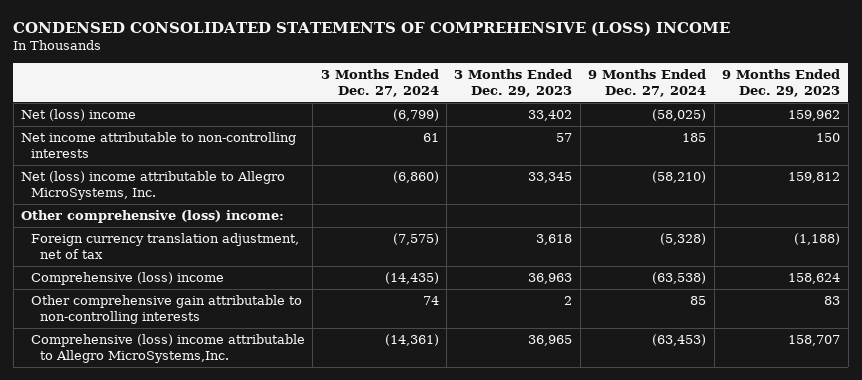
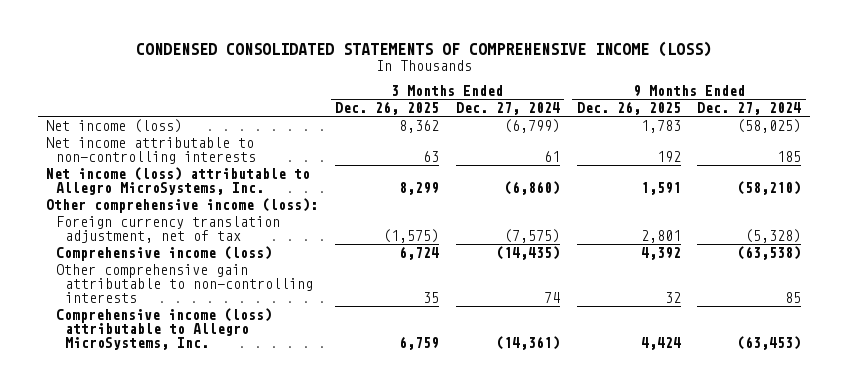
[13,22,731,37] CONDENSED CONSOLIDATED STATEMENTS OF COMPREHENSIVE (LOSS) INCOME -> [135,41,712,58] CONDENSED CONSOLIDATED STATEMENTS OF COMPREHENSIVE INCOME (LOSS)
[454,68,573,98] 3 Months Ended Dec. 29, 2023 -> none
[722,68,841,98] 9 Months Ended Dec. 29, 2023 -> none
none -> [334,101,439,116] Dec. 26, 2025
none -> [576,101,681,116] Dec. 26, 2025
[21,109,137,122] Net (loss) income -> [45,118,182,133] Net income (loss)
[21,171,286,201] Net (loss) income attributable to Allegro MicroSystems, Inc. -> [45,166,310,195] Net income (loss) attributable to Allegro MicroSystems, Inc.
[21,210,285,224] Other comprehensive (loss) income: -> [45,197,318,213] Other comprehensive income (loss):
[30,272,224,286] Comprehensive (loss) income -> [55,245,272,261] Comprehensive income (loss)
[30,334,305,364] Comprehensive (loss) income attributable to Allegro MicroSystems,Inc. -> [55,307,272,351] Comprehensive income (loss) attributable to Allegro MicroSystems, Inc.

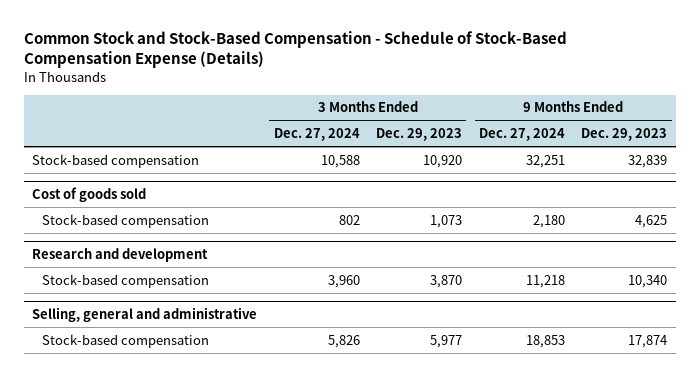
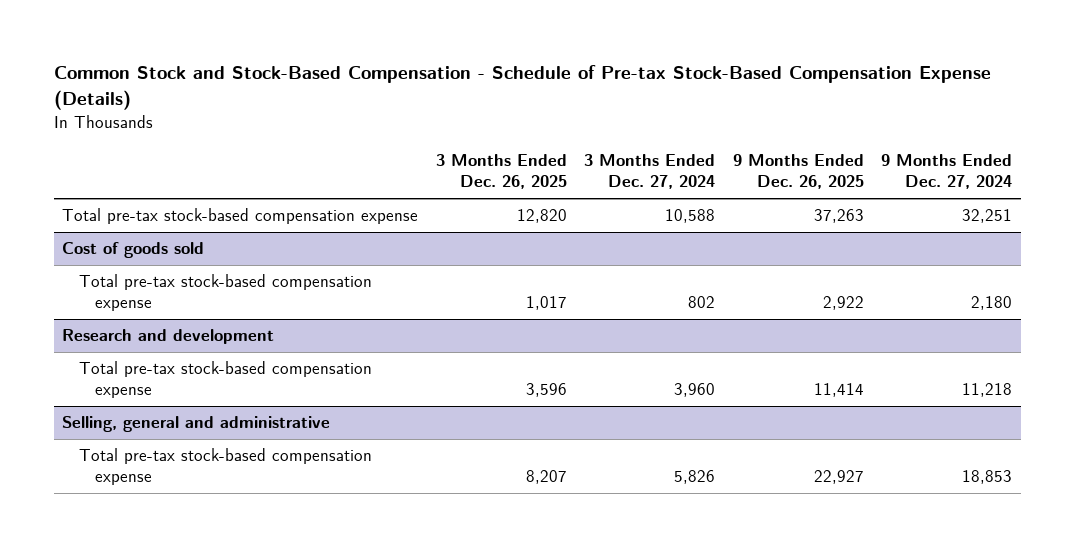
[23,30,567,69] Common Stock and Stock-Based Compensation - Schedule of Stock-Based Compensation Expense (Details) -> [53,65,991,111] Common Stock and Stock-Based Compensation - Schedule of Pre-tax Stock-Based Compensation Expense (Details)
[376,128,463,142] Dec. 29, 2023 -> none
[581,128,668,142] Dec. 29, 2023 -> none
none -> [435,154,567,190] 3 Months Ended Dec. 26, 2025
none -> [732,154,864,190] 9 Months Ended Dec. 26, 2025
[31,153,199,168] Stock-based compensation -> [62,208,419,225] Total pre-tax stock-based compensation expense
[41,213,209,228] Stock-based compensation -> [78,274,372,312] Total pre-tax stock-based compensation expense
[41,273,209,288] Stock-based compensation -> [78,361,372,399] Total pre-tax stock-based compensation expense
[41,333,209,348] Stock-based compensation -> [78,448,372,486] Total pre-tax stock-based compensation expense

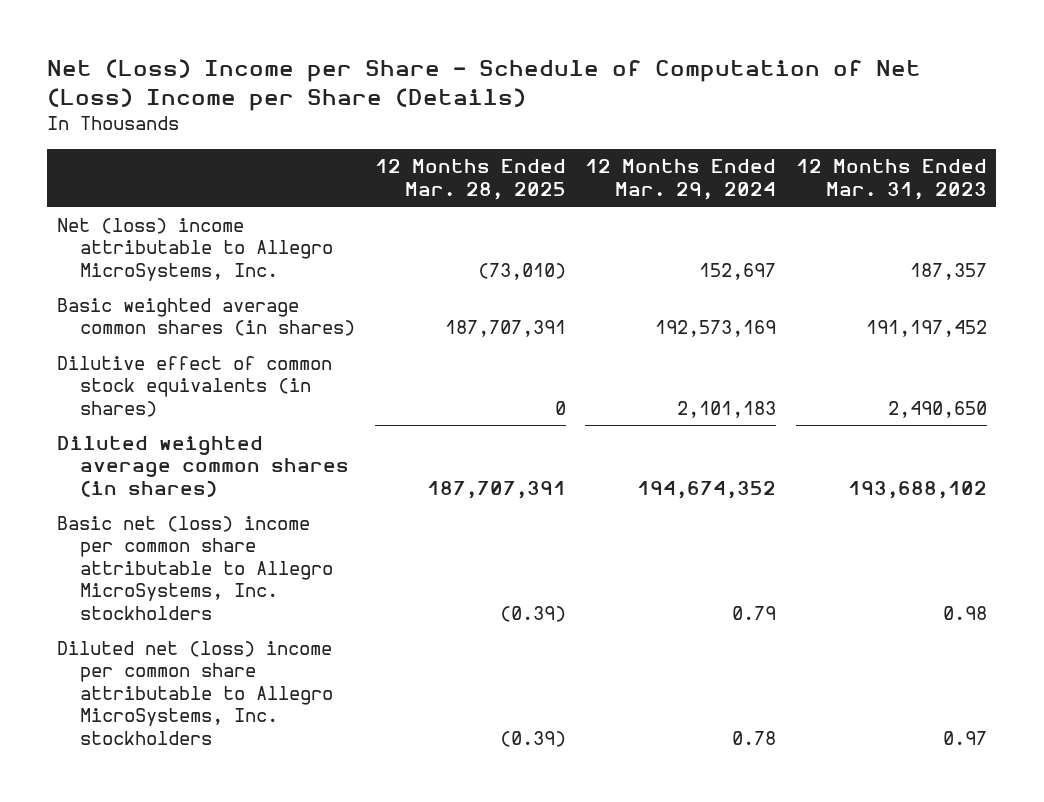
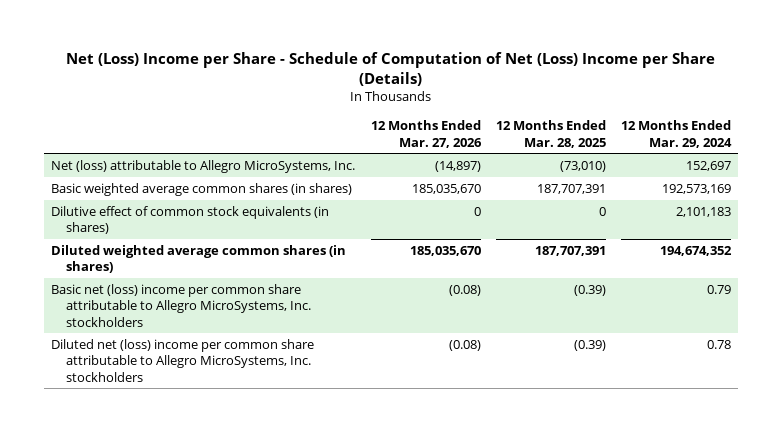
[795,159,987,201] 12 Months Ended Mar. 31, 2023 -> none
none -> [370,120,482,148] 12 Months Ended Mar. 27, 2026
[56,217,334,281] Net (loss) income attributable to Allegro MicroSystems, Inc. -> [51,159,356,173] Net (loss) attributable to Allegro MicroSystems, Inc.

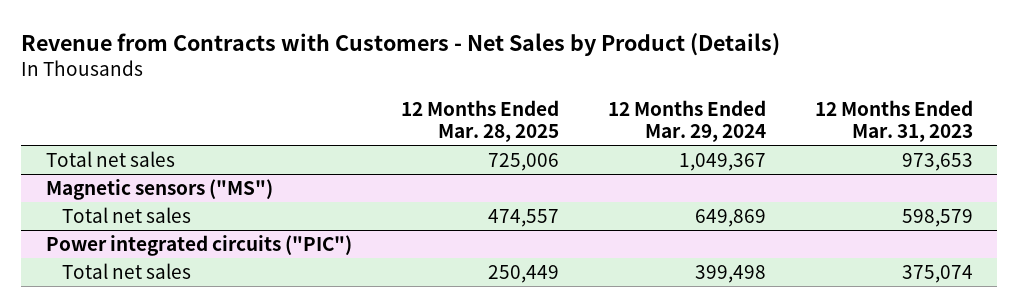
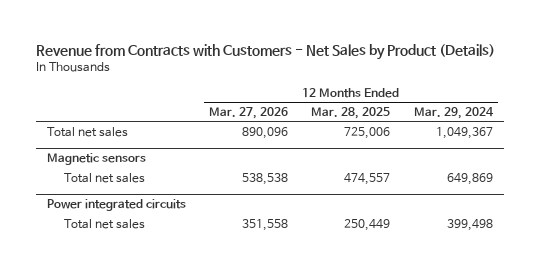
[814,99,973,142] 12 Months Ended Mar. 31, 2023 -> none
none -> [209,107,289,120] Mar. 27, 2026
[45,178,273,200] Magnetic sensors ("MS") -> [47,153,147,166] Magnetic sensors
[45,234,352,256] Power integrated circuits ("PIC") -> [47,199,187,212] Power integrated circuits

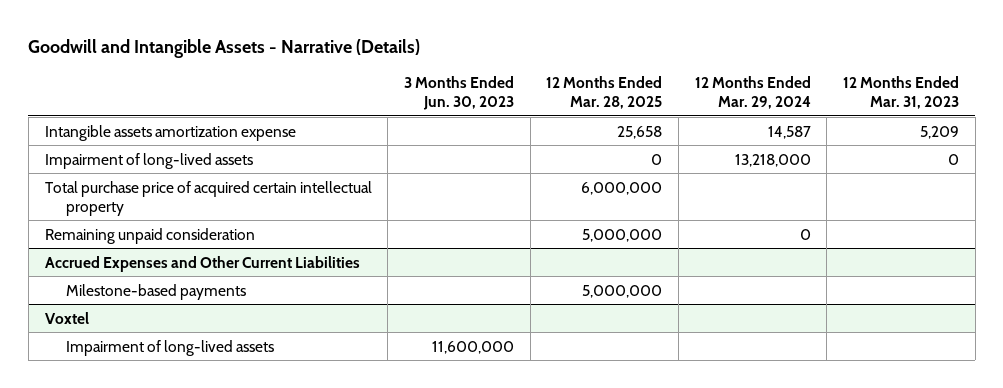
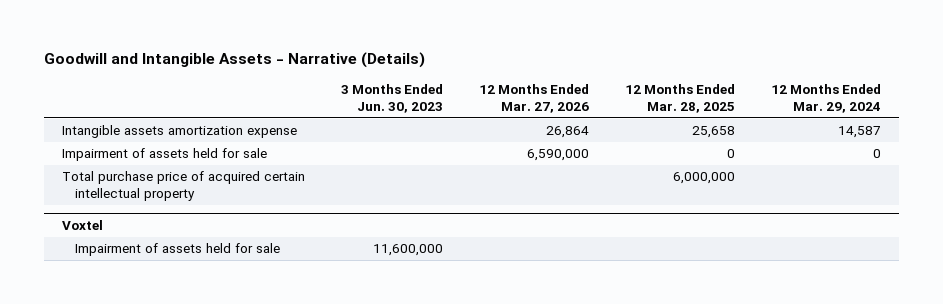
[842,75,959,109] 12 Months Ended Mar. 31, 2023 -> none
none -> [478,84,589,114] 12 Months Ended Mar. 27, 2026
[44,152,253,169] Impairment of long-lived assets -> [61,148,267,162] Impairment of assets held for sale
[734,153,811,167] 13,218,000 -> [872,149,881,159] 0
[44,227,255,244] Remaining unpaid consideration -> none
[44,255,360,272] Accrued Expenses and Other Current Liabilities -> none
[66,283,247,300] Milestone-based payments -> none
[66,339,275,356] Impairment of long-lived assets -> [75,243,281,257] Impairment of assets held for sale

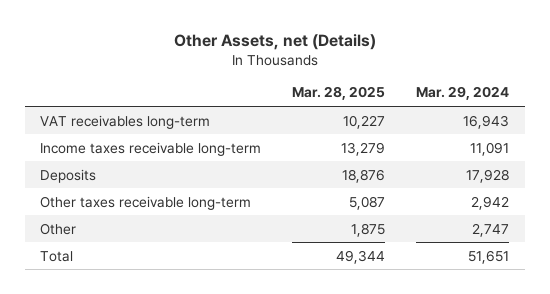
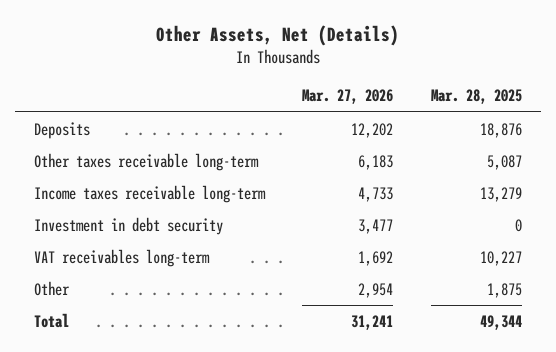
[173,34,376,51] Other Assets, net (Details) -> [155,24,399,46] Other Assets, Net (Details)
[416,86,510,101] Mar. 29, 2024 -> none
none -> [302,89,394,105] Mar. 27, 2026
[40,141,262,156] Income taxes receivable long-term -> [33,184,266,203] Income taxes receivable long-term
none -> [33,216,223,235] Investment in debt security
[40,114,211,129] VAT receivables long-term -> [33,248,210,267] VAT receivables long-term

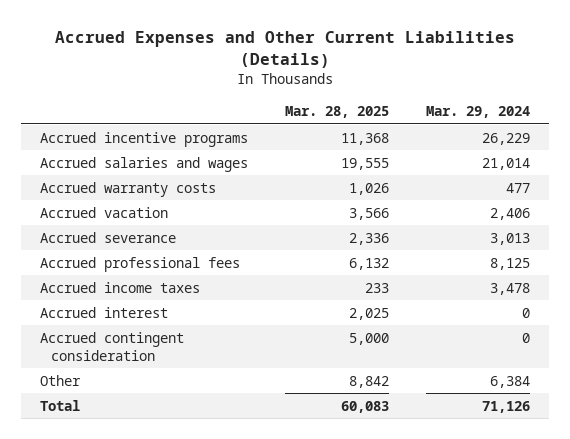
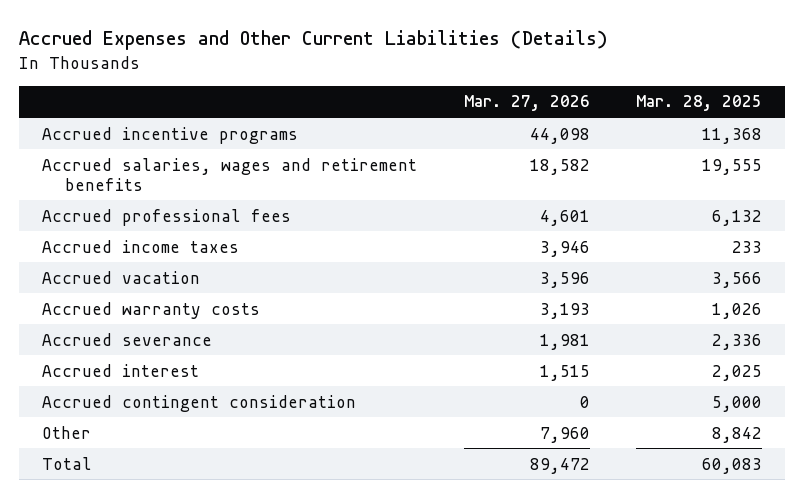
[426,106,531,119] Mar. 29, 2024 -> none
none -> [463,95,590,112] Mar. 27, 2026
[39,156,248,172] Accrued salaries and wages -> [42,157,418,191] Accrued salaries, wages and retirement benefits
[39,206,168,218] Accrued vacation -> [42,270,201,284] Accrued vacation
[39,181,216,197] Accrued warranty costs -> [42,301,261,319] Accrued warranty costs
[39,231,176,243] Accrued severance -> [42,332,213,346] Accrued severance

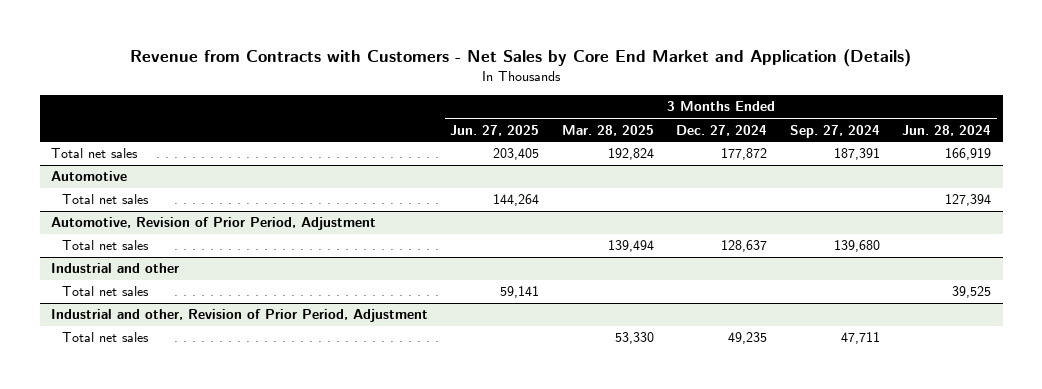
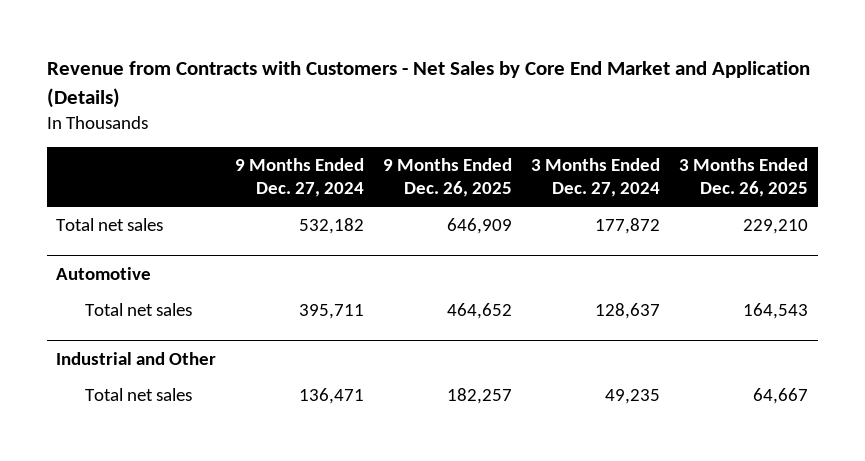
[450,124,540,136] Jun. 27, 2025 -> none
[561,124,654,136] Mar. 28, 2025 -> none
[789,124,880,138] Sep. 27, 2024 -> none
[902,124,992,136] Jun. 28, 2024 -> none
none -> [235,158,365,197] 9 Months Ended Dec. 27, 2024
none -> [383,158,513,197] 9 Months Ended Dec. 26, 2025
none -> [679,158,809,197] 3 Months Ended Dec. 26, 2025
[62,194,150,205] Total net sales -> none
[50,217,376,231] Automotive, Revision of Prior Period, Adjustment -> none
[62,286,150,297] Total net sales -> none
[50,309,428,323] Industrial and other, Revision of Prior Period, Adjustment -> none
[50,263,179,274] Industrial and other -> [56,351,217,365] Industrial and Other

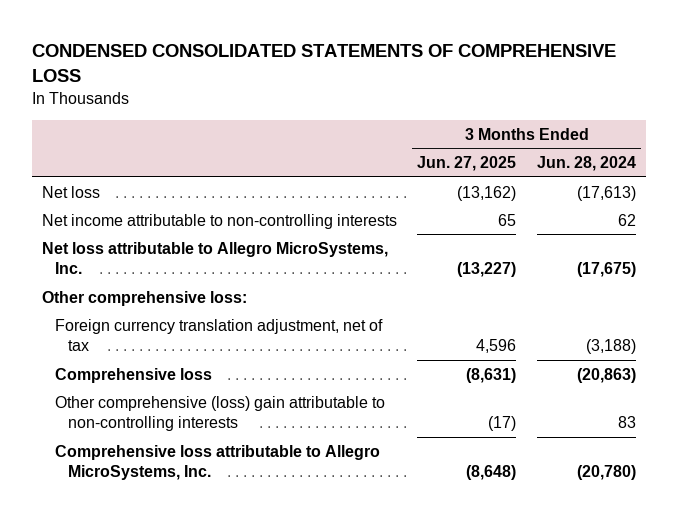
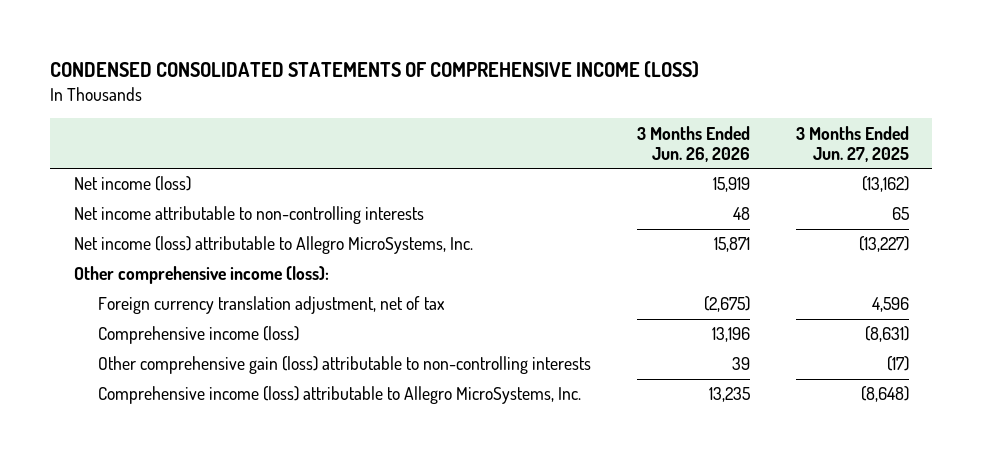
[32,44,617,83] CONDENSED CONSOLIDATED STATEMENTS OF COMPREHENSIVE LOSS -> [50,61,700,79] CONDENSED CONSOLIDATED STATEMENTS OF COMPREHENSIVE INCOME (LOSS)
[536,156,636,172] Jun. 28, 2024 -> none
none -> [636,125,750,162] 3 Months Ended Jun. 26, 2026
[42,185,101,198] Net loss -> [73,176,191,192] Net income (loss)
[42,241,389,275] Net loss attributable to Allegro MicroSystems, Inc. -> [73,236,473,255] Net income (loss) attributable to Allegro MicroSystems, Inc.
[42,290,248,306] Other comprehensive loss: -> [73,266,329,285] Other comprehensive income (loss):
[55,367,213,383] Comprehensive loss -> [97,326,299,345] Comprehensive income (loss)
[55,395,386,432] Other comprehensive (loss) gain attributable to non-controlling interests -> [97,356,591,375] Other comprehensive gain (loss) attributable to non-controlling interests
[55,444,381,481] Comprehensive loss attributable to Allegro MicroSystems, Inc. -> [97,386,581,405] Comprehensive income (loss) attributable to Allegro MicroSystems, Inc.

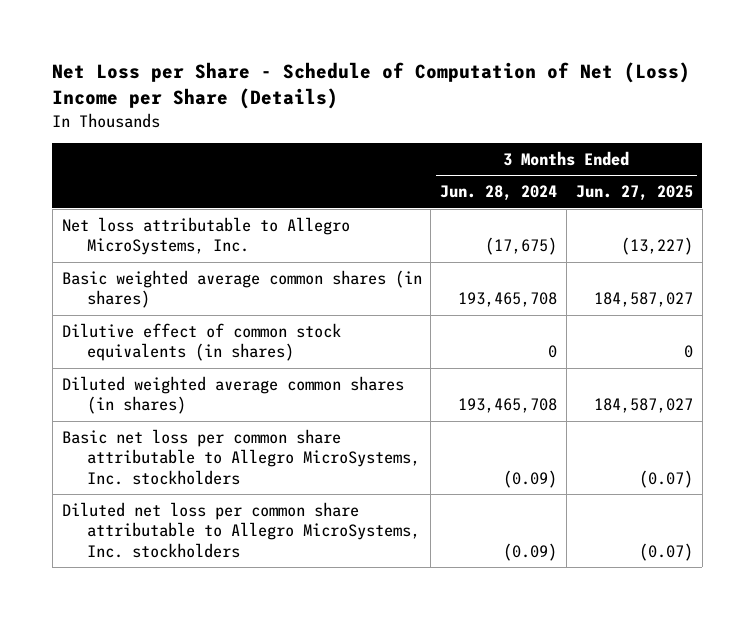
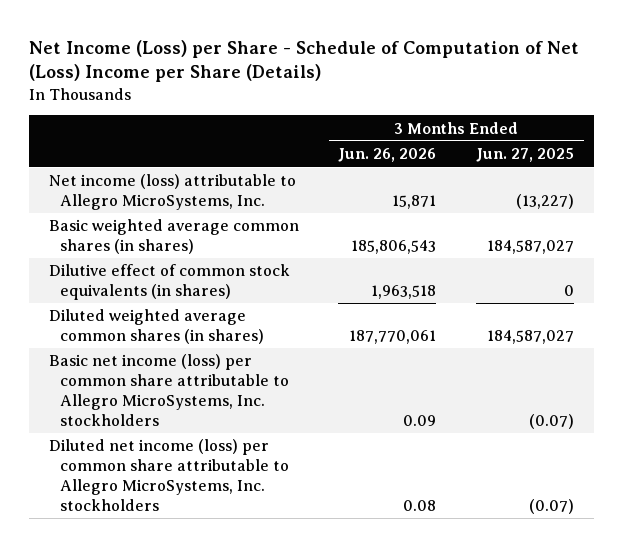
[52,62,691,110] Net Loss per Share - Schedule of Computation of Net (Loss) Income per Share (Details) -> [29,39,580,83] Net Income (Loss) per Share - Schedule of Computation of Net (Loss) Income per Share (Details)
[440,185,558,202] Jun. 28, 2024 -> none
none -> [338,148,437,163] Jun. 26, 2026
[61,216,350,256] Net loss attributable to Allegro MicroSystems, Inc. -> [48,174,296,211] Net income (loss) attributable to Allegro MicroSystems, Inc.
[61,428,420,485] Basic net loss per common share attributable to Allegro MicroSystems, Inc. stockholders -> [48,354,290,426] Basic net income (loss) per common share attributable to Allegro MicroSystems, Inc. stockholders
[61,501,420,558] Diluted net loss per common share attributable to Allegro MicroSystems, Inc. stockholders -> [48,439,290,511] Diluted net income (loss) per common share attributable to Allegro MicroSystems, Inc. stockholders

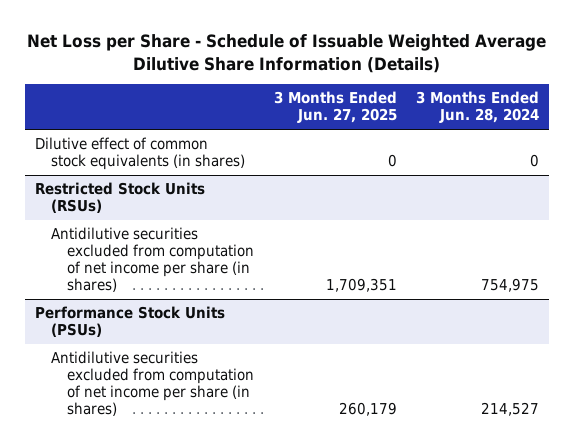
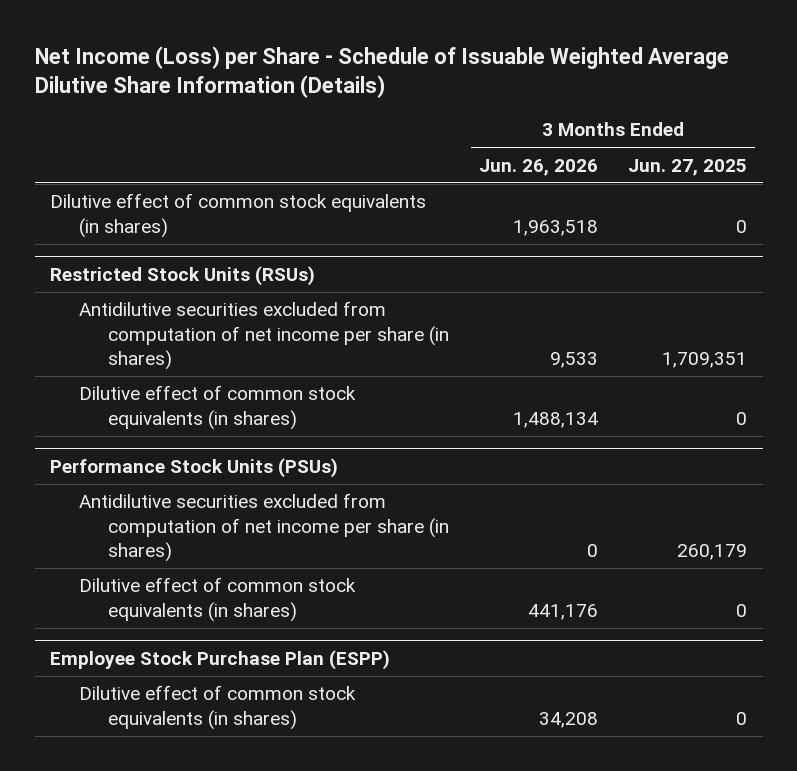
[26,34,546,73] Net Loss per Share - Schedule of Issuable Weighted Average Dilutive Share Information (Details) -> [34,45,729,98] Net Income (Loss) per Share - Schedule of Issuable Weighted Average Dilutive Share Information (Details)
[415,91,539,124] 3 Months Ended Jun. 28, 2024 -> none
none -> [478,158,598,176] Jun. 26, 2026
none -> [78,385,356,430] Dilutive effect of common stock equivalents (in shares)
none -> [78,577,356,622] Dilutive effect of common stock equivalents (in shares)
none -> [49,649,390,670] Employee Stock Purchase Plan (ESPP)
none -> [78,685,356,730] Dilutive effect of common stock equivalents (in shares)

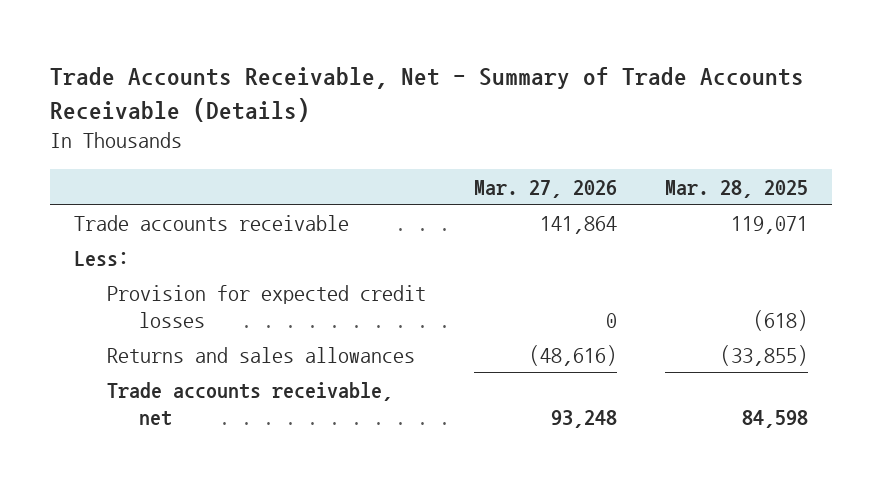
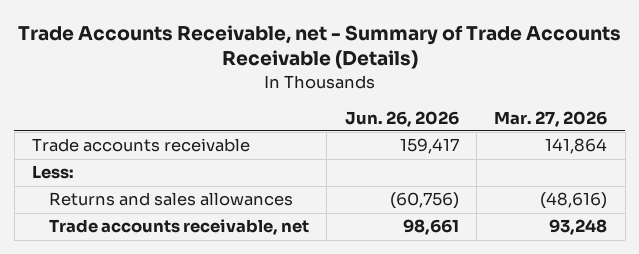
[49,66,804,122] Trade Accounts Receivable, Net - Summary of Trade Accounts Receivable (Details) -> [17,24,621,70] Trade Accounts Receivable, net - Summary of Trade Accounts Receivable (Details)
[664,179,808,198] Mar. 28, 2025 -> none
none -> [344,110,459,127] Jun. 26, 2026
[106,284,426,328] Provision for expected credit losses -> none

